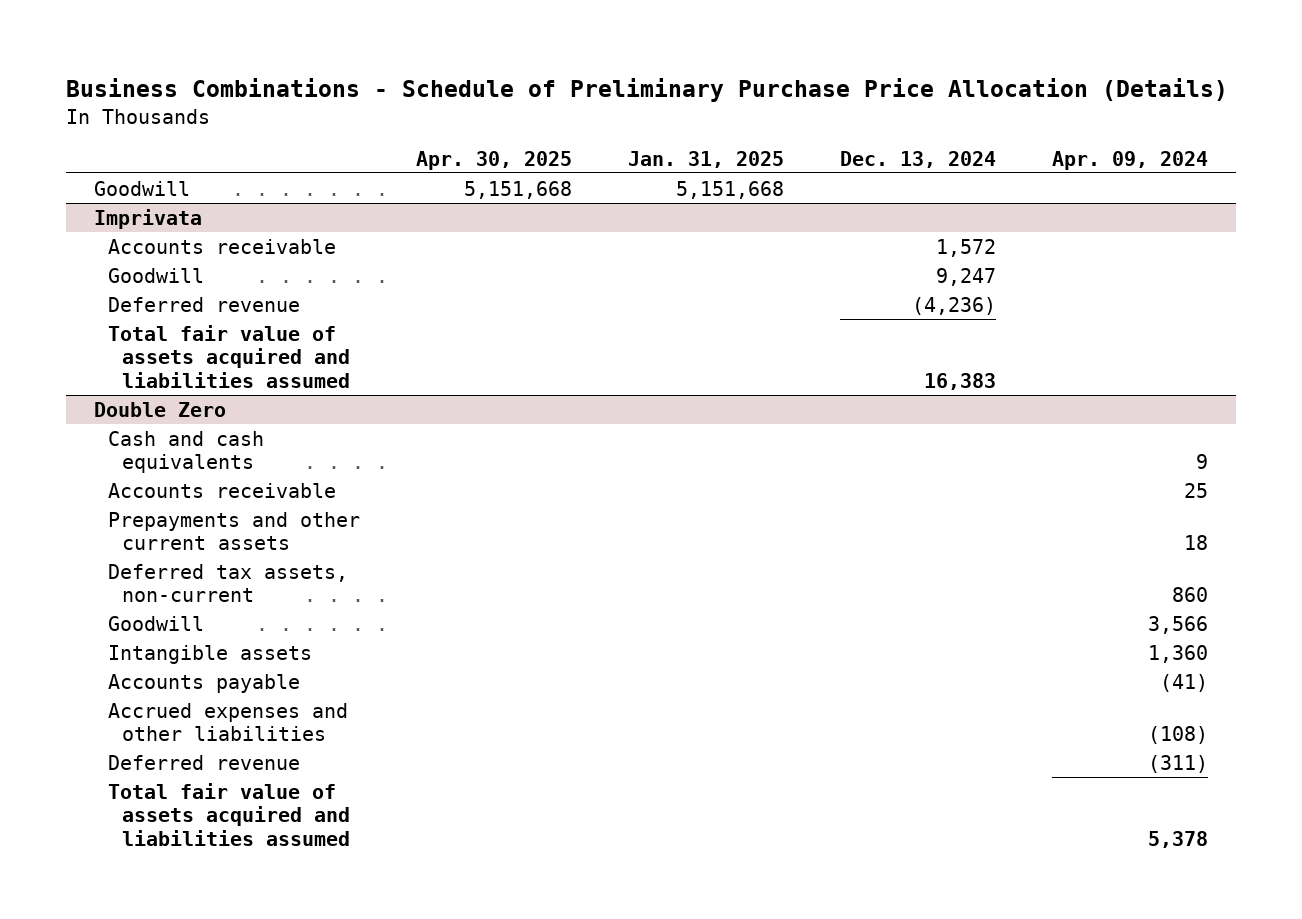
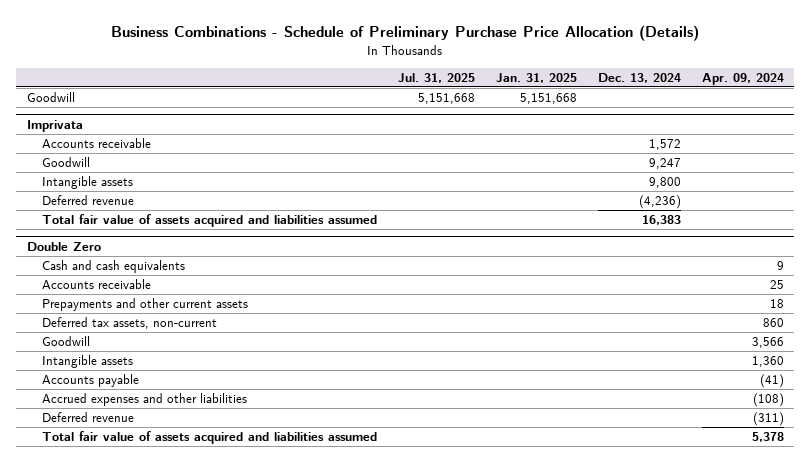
[416,151,573,171] Apr. 30, 2025 -> none
none -> [397,73,475,84] Jul. 31, 2025
none -> [41,176,133,190] Intangible assets

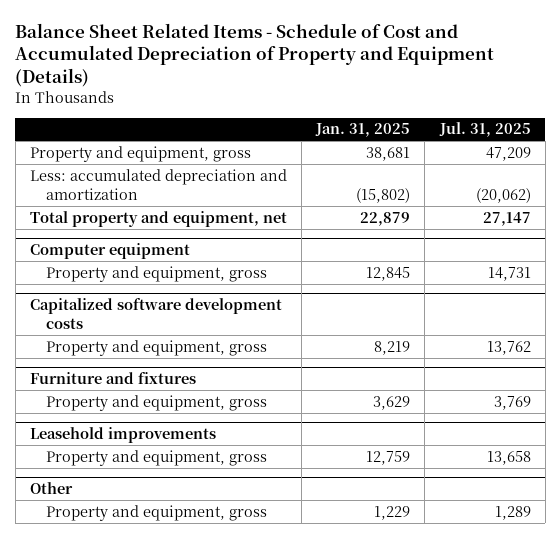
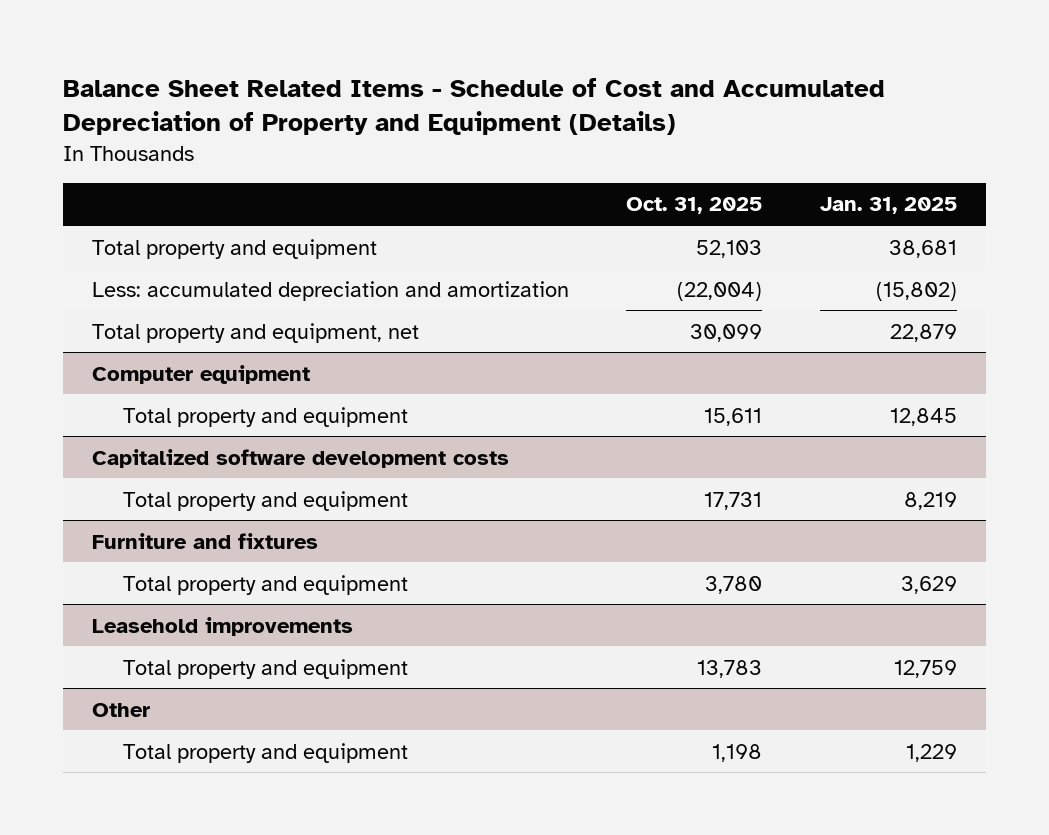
[438,122,531,138] Jul. 31, 2025 -> none
none -> [626,197,763,215] Oct. 31, 2025
[29,145,251,162] Property and equipment, gross -> [91,238,377,259] Total property and equipment
[46,265,268,282] Property and equipment, gross -> [123,406,409,427] Total property and equipment
[46,339,268,356] Property and equipment, gross -> [123,490,409,511] Total property and equipment
[46,394,268,411] Property and equipment, gross -> [123,574,409,595] Total property and equipment
[46,449,268,466] Property and equipment, gross -> [123,658,409,679] Total property and equipment
[46,504,268,521] Property and equipment, gross -> [123,742,409,763] Total property and equipment

